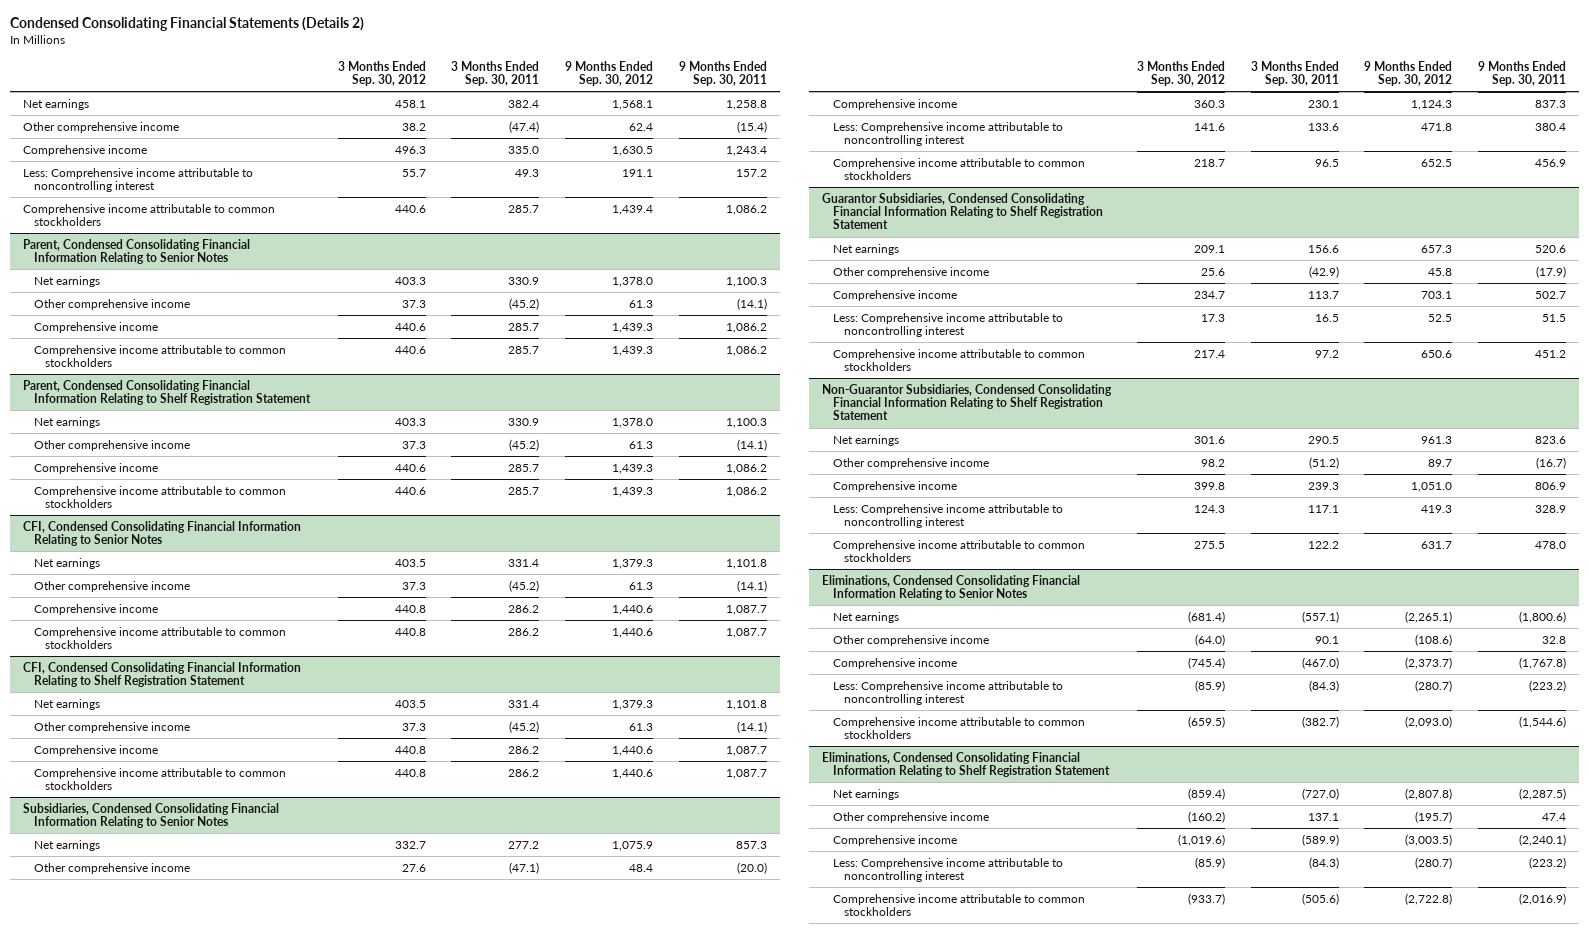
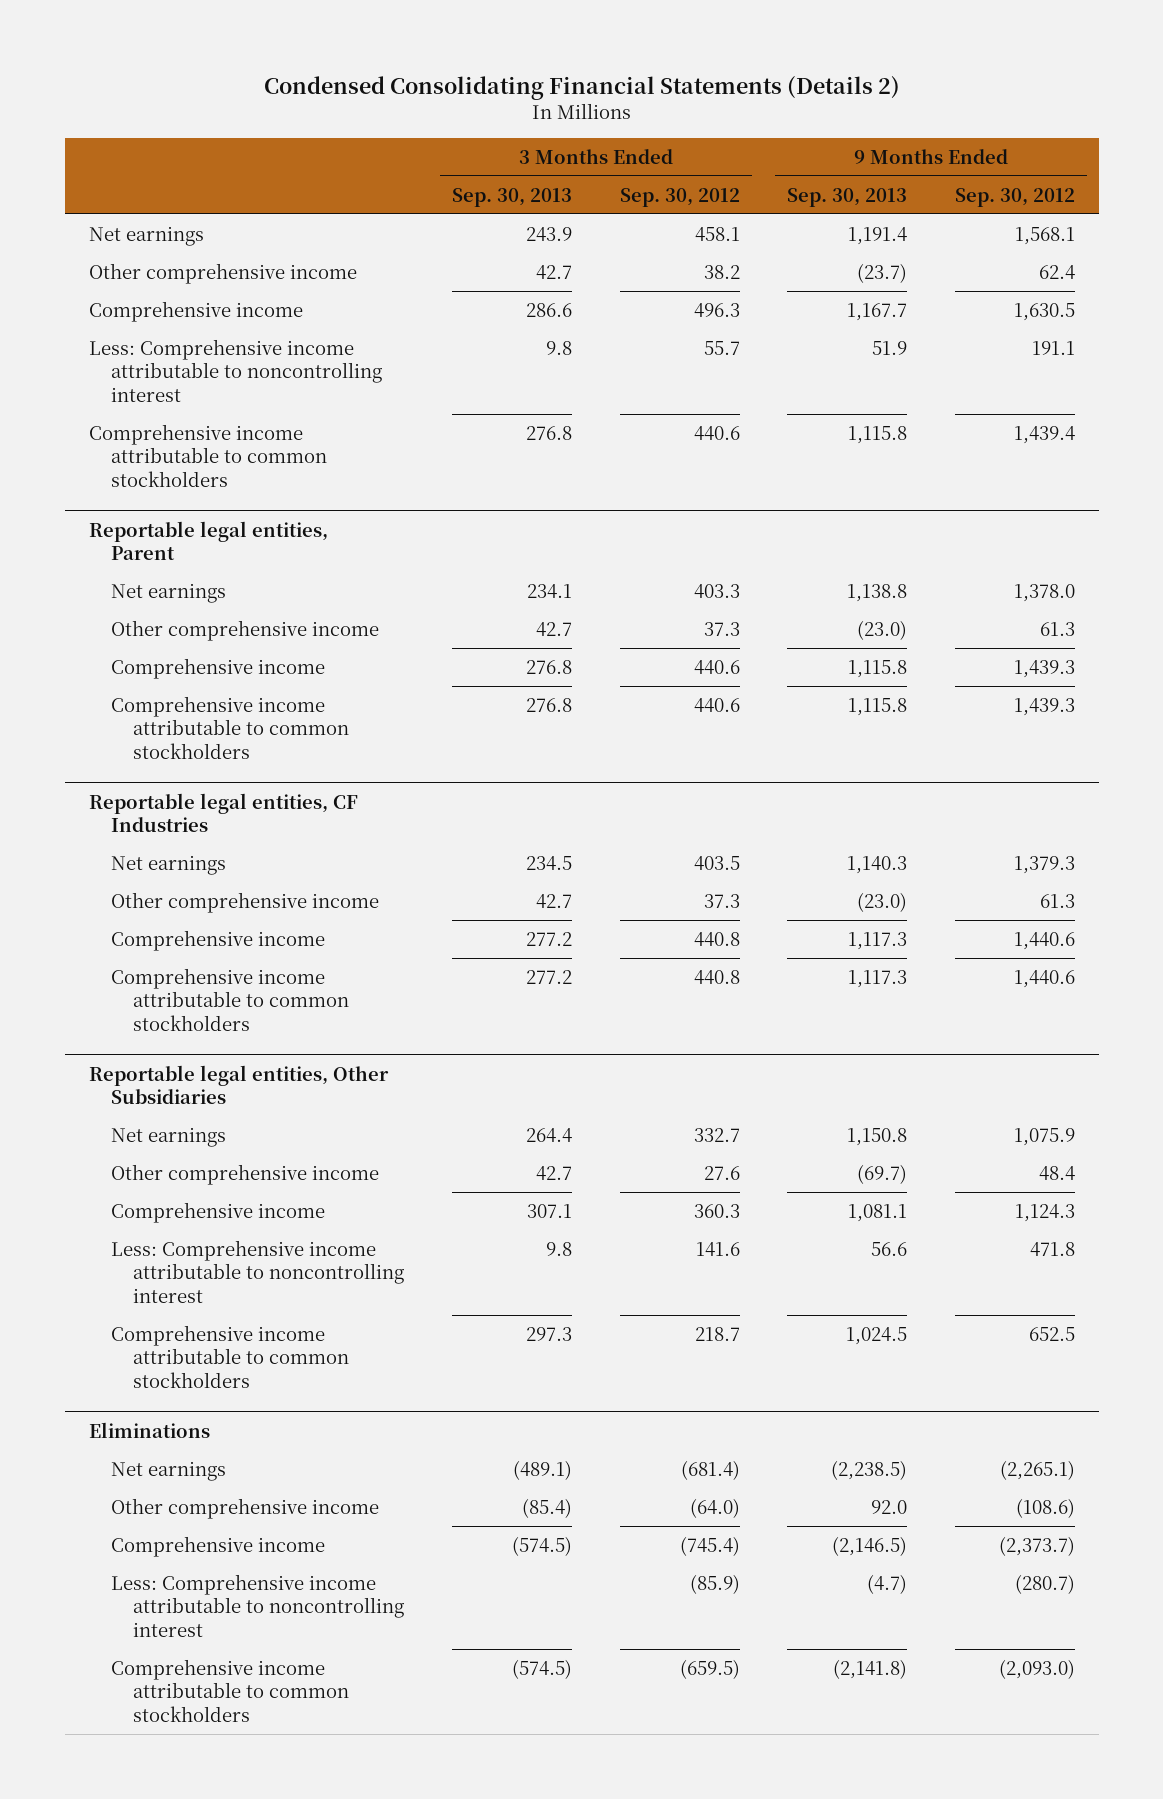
[451,60,540,87] 3 Months Ended Sep. 30, 2011 -> none
[679,60,768,87] 9 Months Ended Sep. 30, 2011 -> none
none -> [451,187,572,207] Sep. 30, 2013
none -> [787,187,908,207] Sep. 30, 2013
[22,238,250,264] Parent, Condensed Consolidating Financial Information Relating to Senior Notes -> none
[33,275,100,287] Net earnings -> none
[33,298,190,310] Other comprehensive income -> none
[33,321,158,333] Comprehensive income -> none
[33,344,286,367] Comprehensive income attributable to common stockholders -> none
[22,379,311,405] Parent, Condensed Consolidating Financial Information Relating to Shelf Registration Statement -> none
none -> [88,520,328,561] Reportable legal entities, Parent
[22,520,301,546] CFI, Condensed Consolidating Financial Information Relating to Senior Notes -> none
[33,557,100,569] Net earnings -> none
[33,580,190,592] Other comprehensive income -> none
[33,603,158,615] Comprehensive income -> none
[33,626,286,649] Comprehensive income attributable to common stockholders -> none
[22,661,301,687] CFI, Condensed Consolidating Financial Information Relating to Shelf Registration Statement -> none
none -> [88,792,358,833] Reportable legal entities, CF Industries
[22,802,279,828] Subsidiaries, Condensed Consolidating Financial Information Relating to Senior Notes -> none
none -> [88,1064,389,1105] Reportable legal entities, Other Subsidiaries
[822,192,1104,230] Guarantor Subsidiaries, Condensed Consolidating Financial Information Relating to Shelf Registration Statement -> none
[833,243,900,255] Net earnings -> none
[833,266,990,278] Other comprehensive income -> none
[833,289,958,301] Comprehensive income -> none
[833,312,1064,337] Less: Comprehensive income attributable to noncontrolling interest -> none
[833,348,1086,371] Comprehensive income attributable to common stockholders -> none
[822,383,1113,421] Non-Guarantor Subsidiaries, Condensed Consolidating Financial Information Relating to Shelf Registration Statement -> none
[833,434,900,446] Net earnings -> none
[833,457,990,469] Other comprehensive income -> none
[833,480,958,492] Comprehensive income -> none
[833,503,1064,528] Less: Comprehensive income attributable to noncontrolling interest -> none
[833,539,1086,562] Comprehensive income attributable to common stockholders -> none
[822,574,1081,600] Eliminations, Condensed Consolidating Financial Information Relating to Senior Notes -> none
none -> [88,1421,210,1438] Eliminations
[822,751,1111,777] Eliminations, Condensed Consolidating Financial Information Relating to Shelf Registration Statement -> none
[833,788,900,800] Net earnings -> none
[833,811,990,823] Other comprehensive income -> none
[833,834,958,846] Comprehensive income -> none
[833,857,1064,882] Less: Comprehensive income attributable to noncontrolling interest -> none
[833,893,1086,916] Comprehensive income attributable to common stockholders -> none

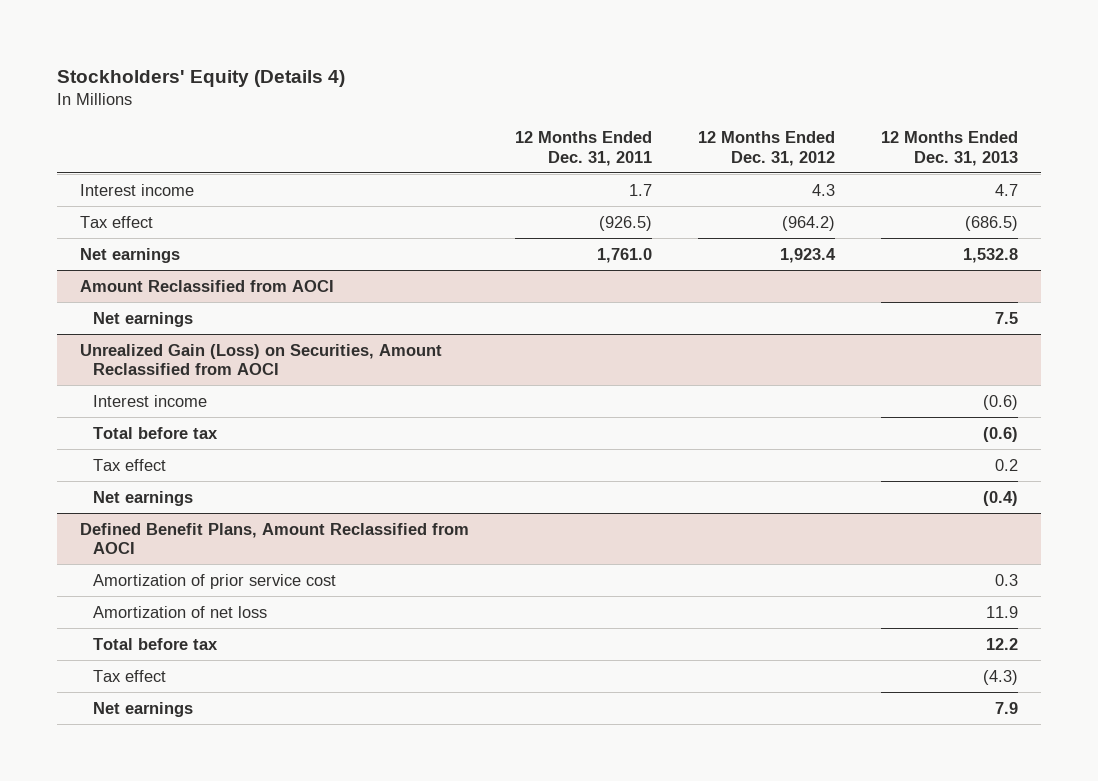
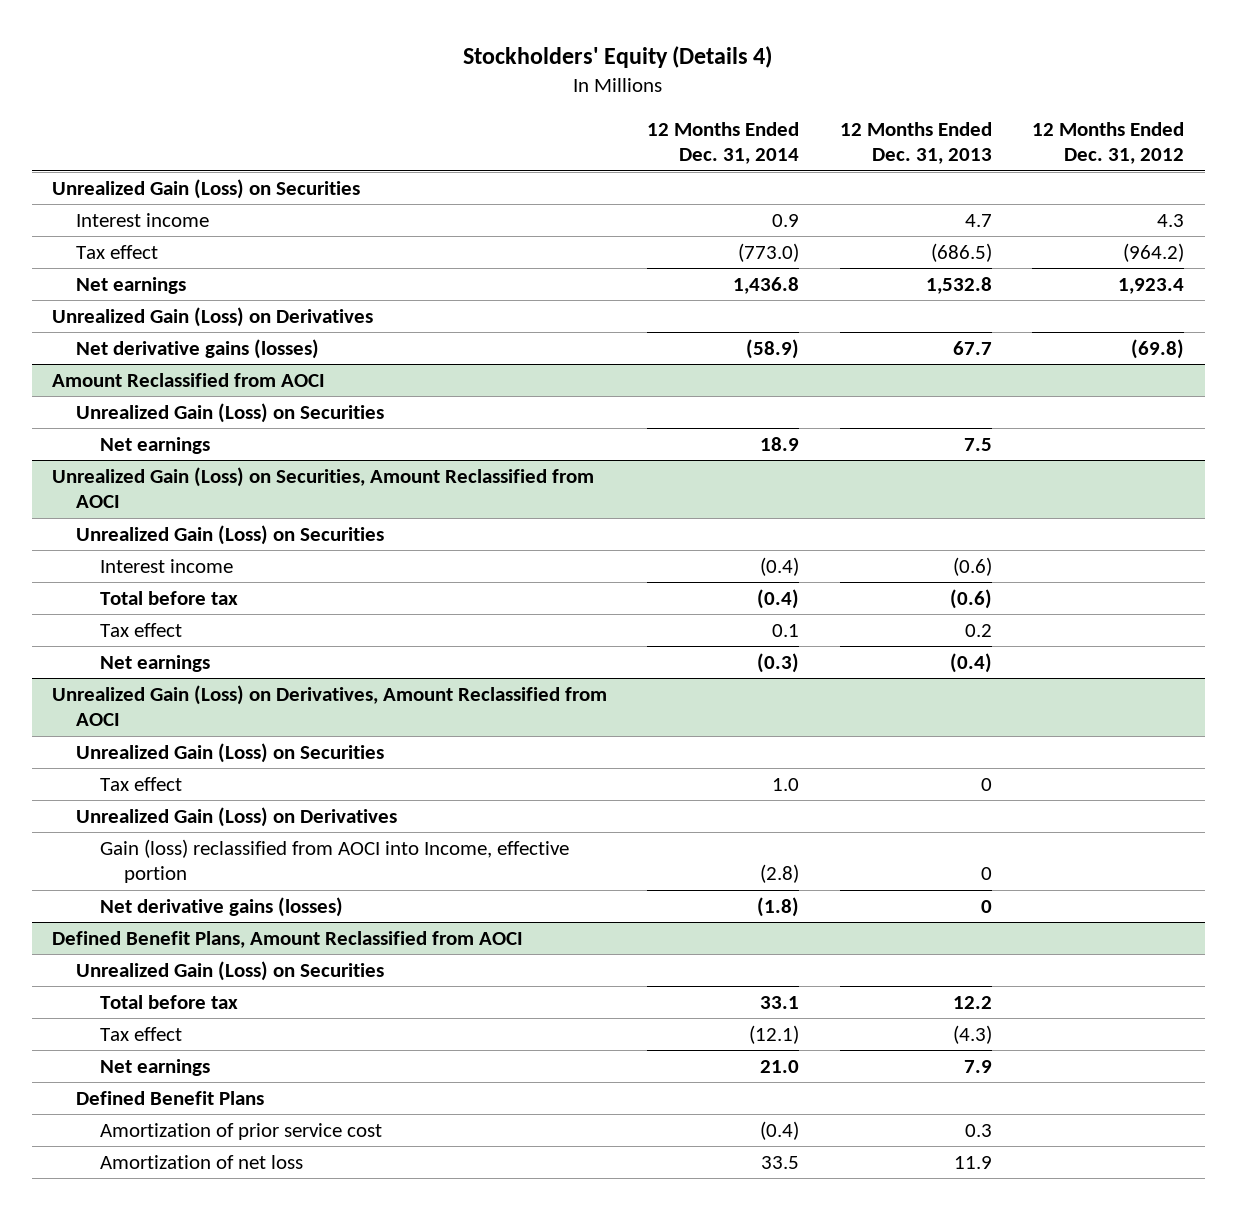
[514,131,652,166] 12 Months Ended Dec. 31, 2011 -> none
none -> [647,121,800,165] 12 Months Ended Dec. 31, 2014
none -> [51,178,360,199] Unrealized Gain (Loss) on Securities
none -> [51,306,373,327] Unrealized Gain (Loss) on Derivatives
none -> [75,338,319,359] Net derivative gains (losses)
none -> [75,402,384,423] Unrealized Gain (Loss) on Securities
none -> [75,524,384,545] Unrealized Gain (Loss) on Securities
none -> [51,684,607,727] Unrealized Gain (Loss) on Derivatives, Amount Reclassified from AOCI
none -> [75,742,384,763] Unrealized Gain (Loss) on Securities
none -> [99,776,182,791] Tax effect
none -> [75,806,397,827] Unrealized Gain (Loss) on Derivatives
none -> [99,838,569,884] Gain (loss) reclassified from AOCI into Income, effective portion
none -> [99,896,343,917] Net derivative gains (losses)
none -> [75,960,384,981] Unrealized Gain (Loss) on Securities
none -> [75,1090,264,1105] Defined Benefit Plans
[92,573,336,589] Amortization of prior service cost -> [99,1122,382,1140] Amortization of prior service cost
[92,605,267,618] Amortization of net loss -> [99,1154,303,1169] Amortization of net loss

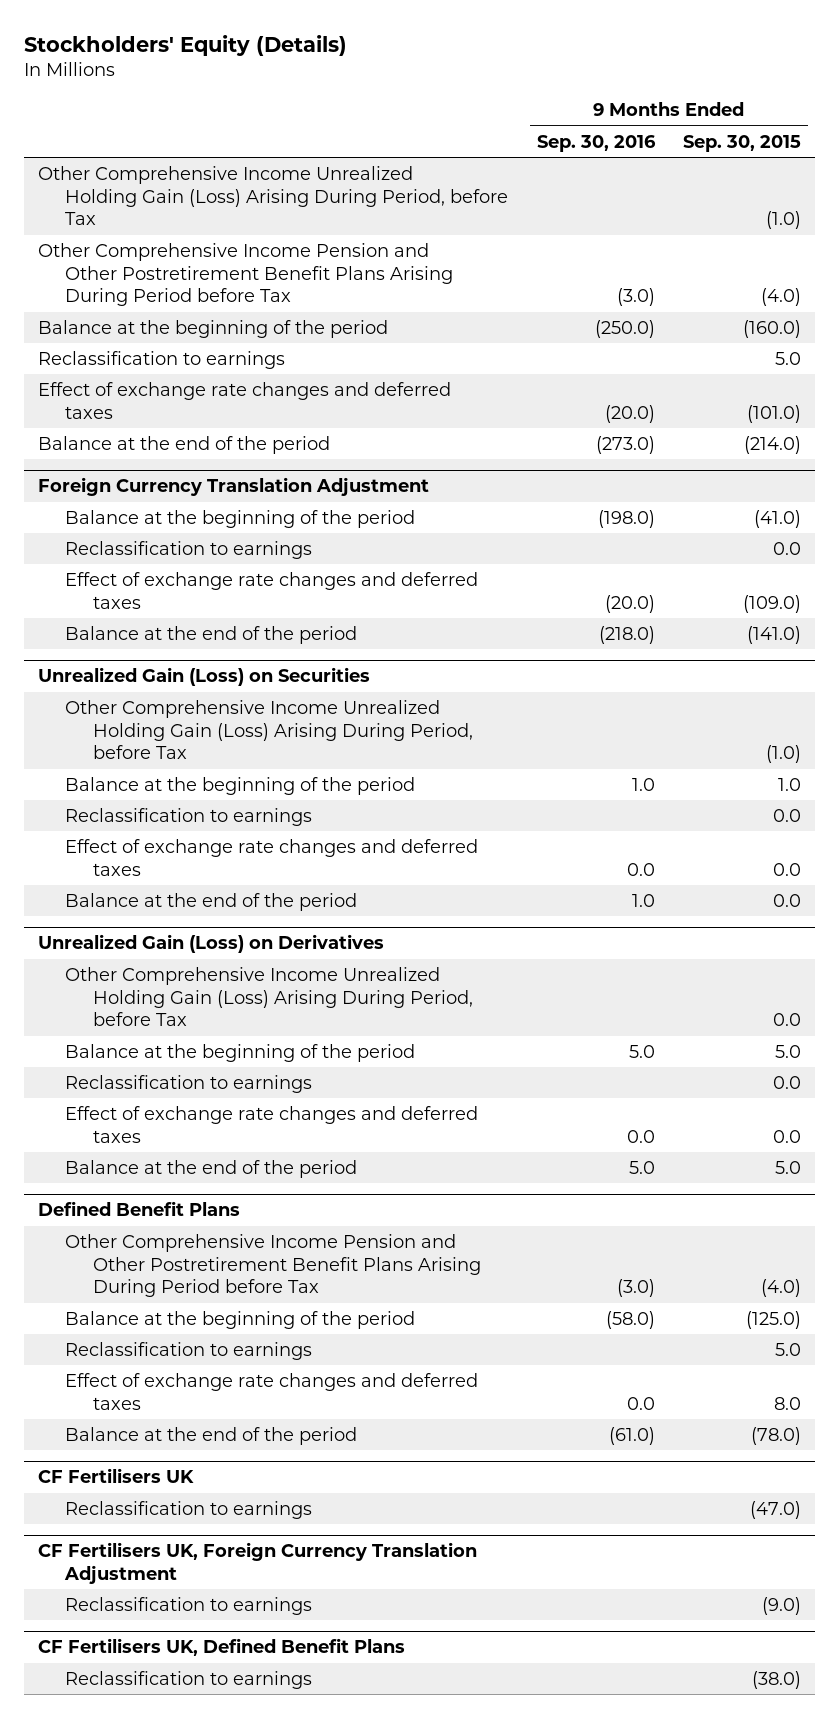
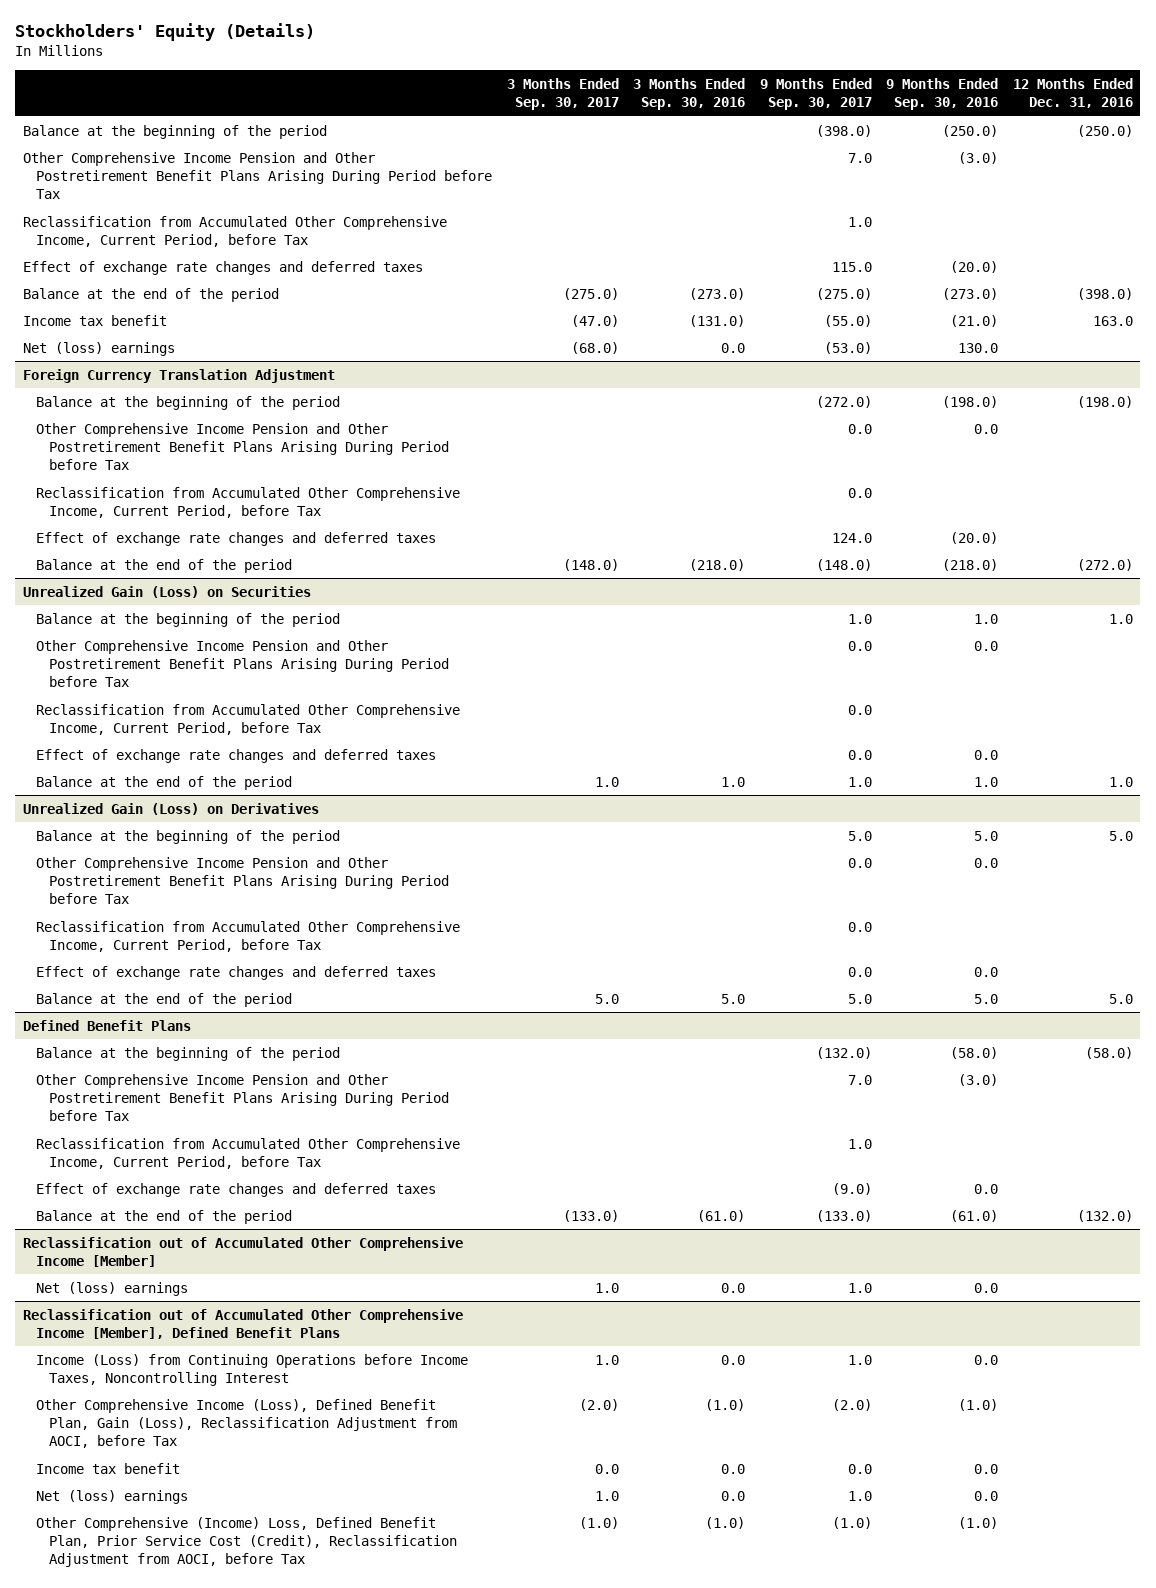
[682,134,801,152] Sep. 30, 2015 -> none
none -> [506,78,619,111] 3 Months Ended Sep. 30, 2017
none -> [633,78,746,111] 3 Months Ended Sep. 30, 2016
none -> [759,78,872,111] 9 Months Ended Sep. 30, 2017
none -> [1013,78,1134,109] 12 Months Ended Dec. 31, 2016
[37,166,509,226] Other Comprehensive Income Unrealized Holding Gain (Loss) Arising During Period, before Tax -> none
[37,243,454,307] Other Comprehensive Income Pension and Other Postretirement Benefit Plans Arising During Period before Tax -> [22,151,492,200] Other Comprehensive Income Pension and Other Postretirement Benefit Plans Arising During Period before Tax
[37,351,285,370] Reclassification to earnings -> [22,215,447,248] Reclassification from Accumulated Other Comprehensive Income, Current Period, before Tax
none -> [22,314,167,326] Income tax benefit
none -> [22,341,175,356] Net (loss) earnings
none -> [35,422,450,471] Other Comprehensive Income Pension and Other Postretirement Benefit Plans Arising During Period before Tax
[65,541,313,560] Reclassification to earnings -> [35,486,460,519] Reclassification from Accumulated Other Comprehensive Income, Current Period, before Tax
[65,700,474,760] Other Comprehensive Income Unrealized Holding Gain (Loss) Arising During Period, before Tax -> none
none -> [35,639,450,688] Other Comprehensive Income Pension and Other Postretirement Benefit Plans Arising During Period before Tax
[65,808,313,827] Reclassification to earnings -> [35,703,460,736] Reclassification from Accumulated Other Comprehensive Income, Current Period, before Tax
[65,967,474,1027] Other Comprehensive Income Unrealized Holding Gain (Loss) Arising During Period, before Tax -> none
none -> [35,856,450,905] Other Comprehensive Income Pension and Other Postretirement Benefit Plans Arising During Period before Tax
[65,1075,313,1094] Reclassification to earnings -> [35,920,460,953] Reclassification from Accumulated Other Comprehensive Income, Current Period, before Tax
[65,1234,482,1298] Other Comprehensive Income Pension and Other Postretirement Benefit Plans Arising During Period before Tax -> [35,1073,450,1122] Other Comprehensive Income Pension and Other Postretirement Benefit Plans Arising During Period before Tax
[65,1342,313,1361] Reclassification to earnings -> [35,1137,460,1170] Reclassification from Accumulated Other Comprehensive Income, Current Period, before Tax
[37,1468,194,1484] CF Fertilisers UK -> none
[65,1501,313,1520] Reclassification to earnings -> none
[37,1542,477,1584] CF Fertilisers UK, Foreign Currency Translation Adjustment -> none
[65,1597,313,1616] Reclassification to earnings -> none
[37,1638,405,1657] CF Fertilisers UK, Defined Benefit Plans -> none
[65,1671,313,1690] Reclassification to earnings -> none
none -> [22,1236,463,1268] Reclassification out of Accumulated Other Comprehensive Income [Member]
none -> [35,1281,188,1296] Net (loss) earnings
none -> [22,1308,463,1340] Reclassification out of Accumulated Other Comprehensive Income [Member], Defined Benefit Plans
none -> [35,1353,468,1387] Income (Loss) from Continuing Operations before Income Taxes, Noncontrolling Interest
none -> [35,1398,458,1449] Other Comprehensive Income (Loss), Defined Benefit Plan, Gain (Loss), Reclassification Adjustment from AOCI, before Tax
none -> [35,1462,180,1474] Income tax benefit
none -> [35,1489,188,1504] Net (loss) earnings
none -> [35,1516,458,1568] Other Comprehensive (Income) Loss, Defined Benefit Plan, Prior Service Cost (Credit), Reclassification Adjustment from AOCI, before Tax

